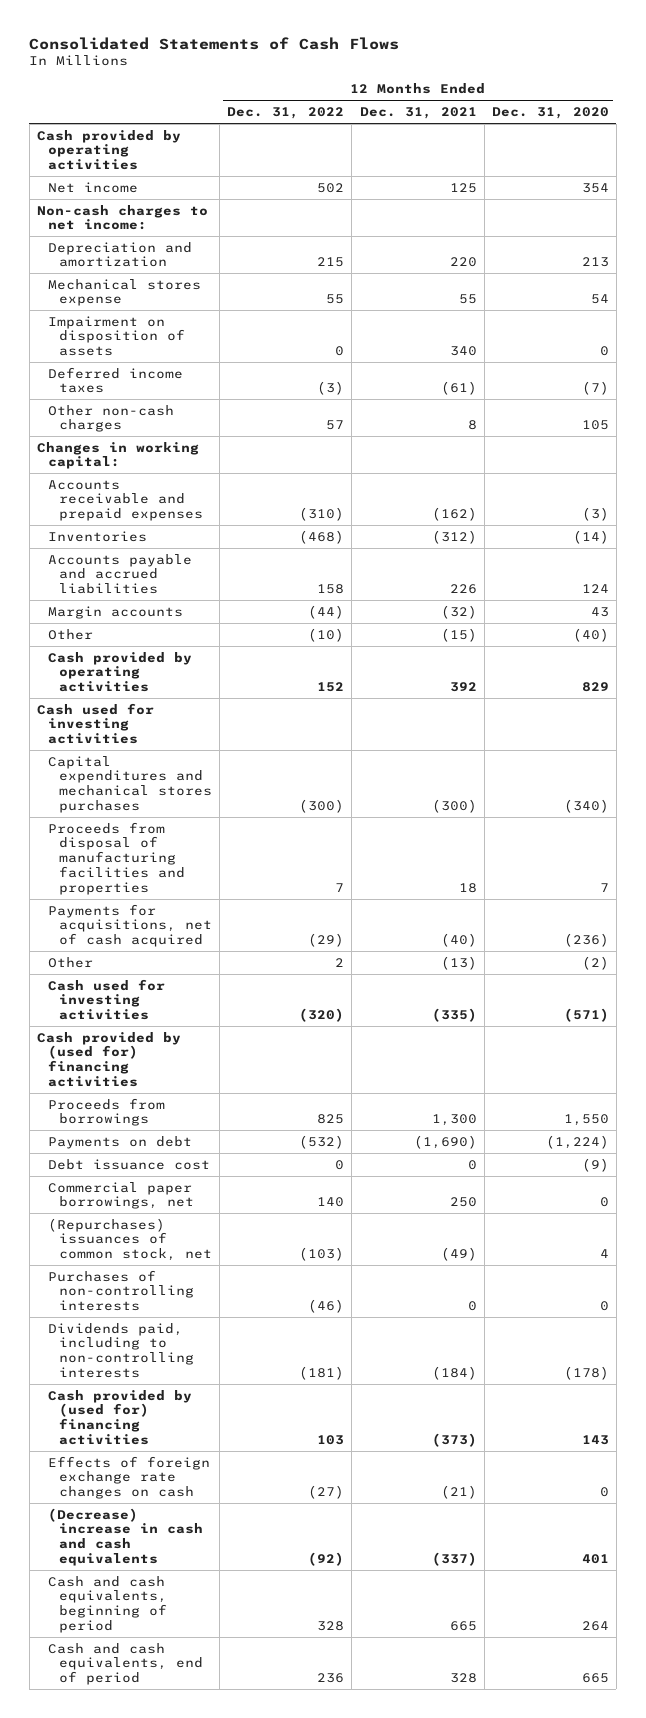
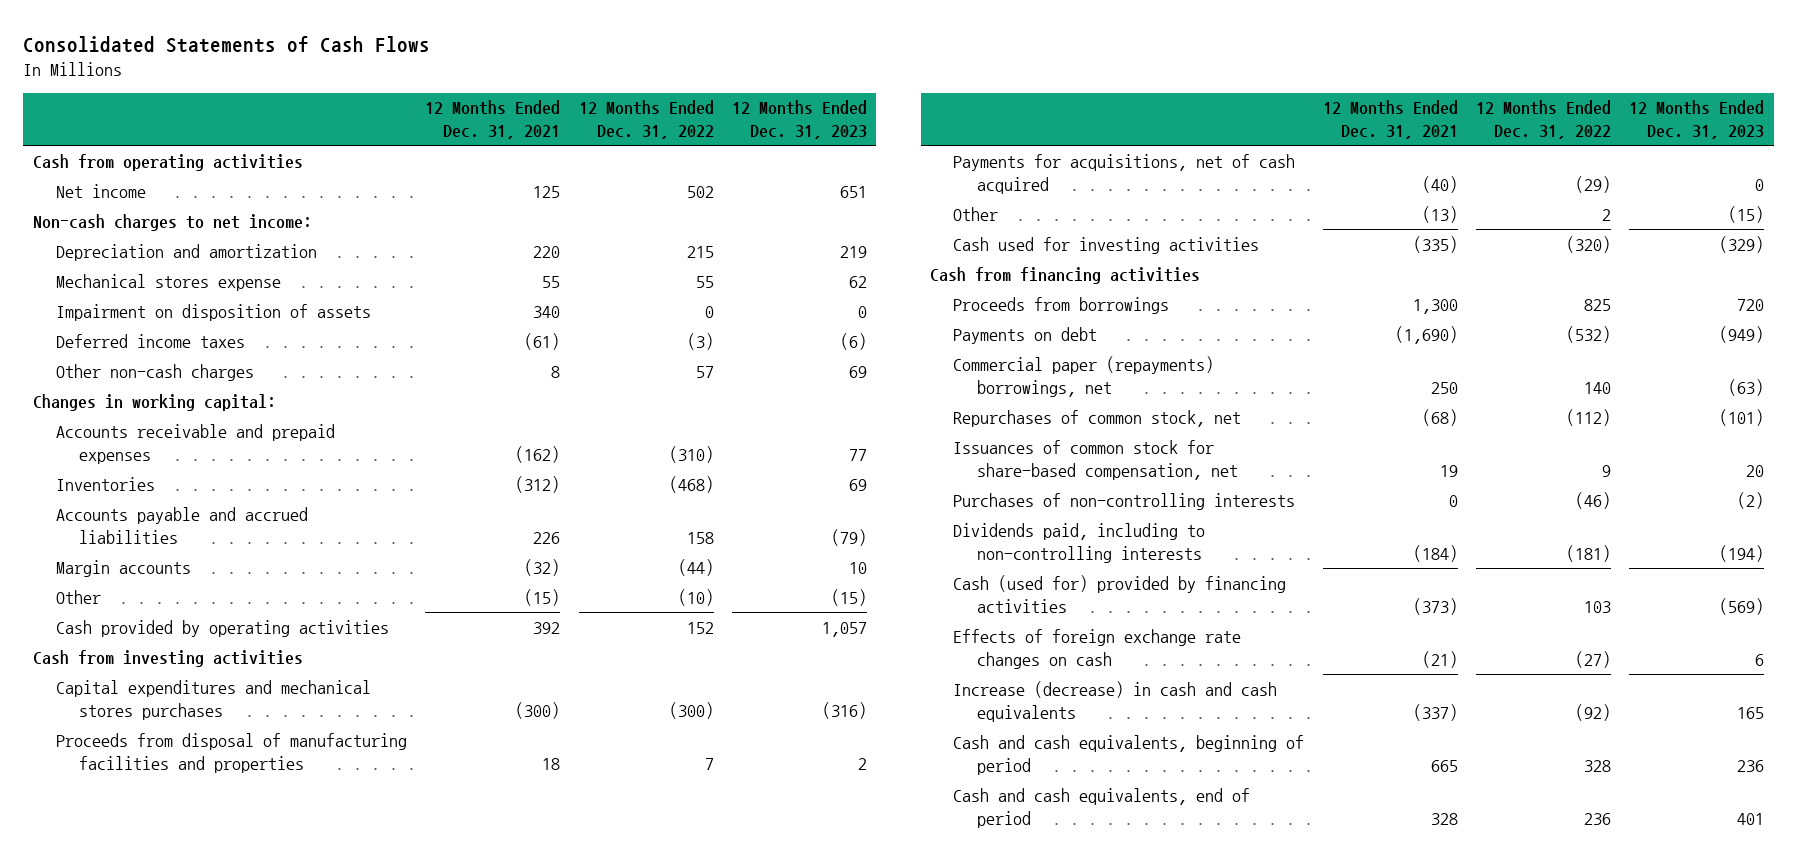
[491,107,609,120] Dec. 31, 2020 -> none
none -> [732,100,868,140] 12 Months Ended Dec. 31, 2023
[36,129,181,171] Cash provided by operating activities -> [32,153,303,171] Cash from operating activities
[36,702,154,745] Cash used for investing activities -> [32,649,303,667] Cash from investing activities
[36,1031,181,1087] Cash provided by (used for) financing activities -> [929,266,1200,284] Cash from financing activities
[47,1158,210,1170] Debt issuance cost -> none
[47,1181,195,1210] Commercial paper borrowings, net -> [953,355,1215,397] Commercial paper (repayments) borrowings, net
[47,1217,213,1262] (Repurchases) issuances of common stock, net -> [953,409,1242,427] Repurchases of common stock, net
[299,1247,345,1262] (103) -> [1565,408,1611,426] (112)
[440,1247,477,1262] (49) -> [1421,408,1458,426] (68)
none -> [953,439,1238,480] Issuances of common stock for share-based compensation, net
[47,1389,192,1445] Cash provided by (used for) financing activities -> [953,574,1287,613] Cash (used for) provided by financing activities
[47,1507,204,1566] (Decrease) increase in cash and cash equivalents -> [953,680,1278,722] Increase (decrease) in cash and cash equivalents

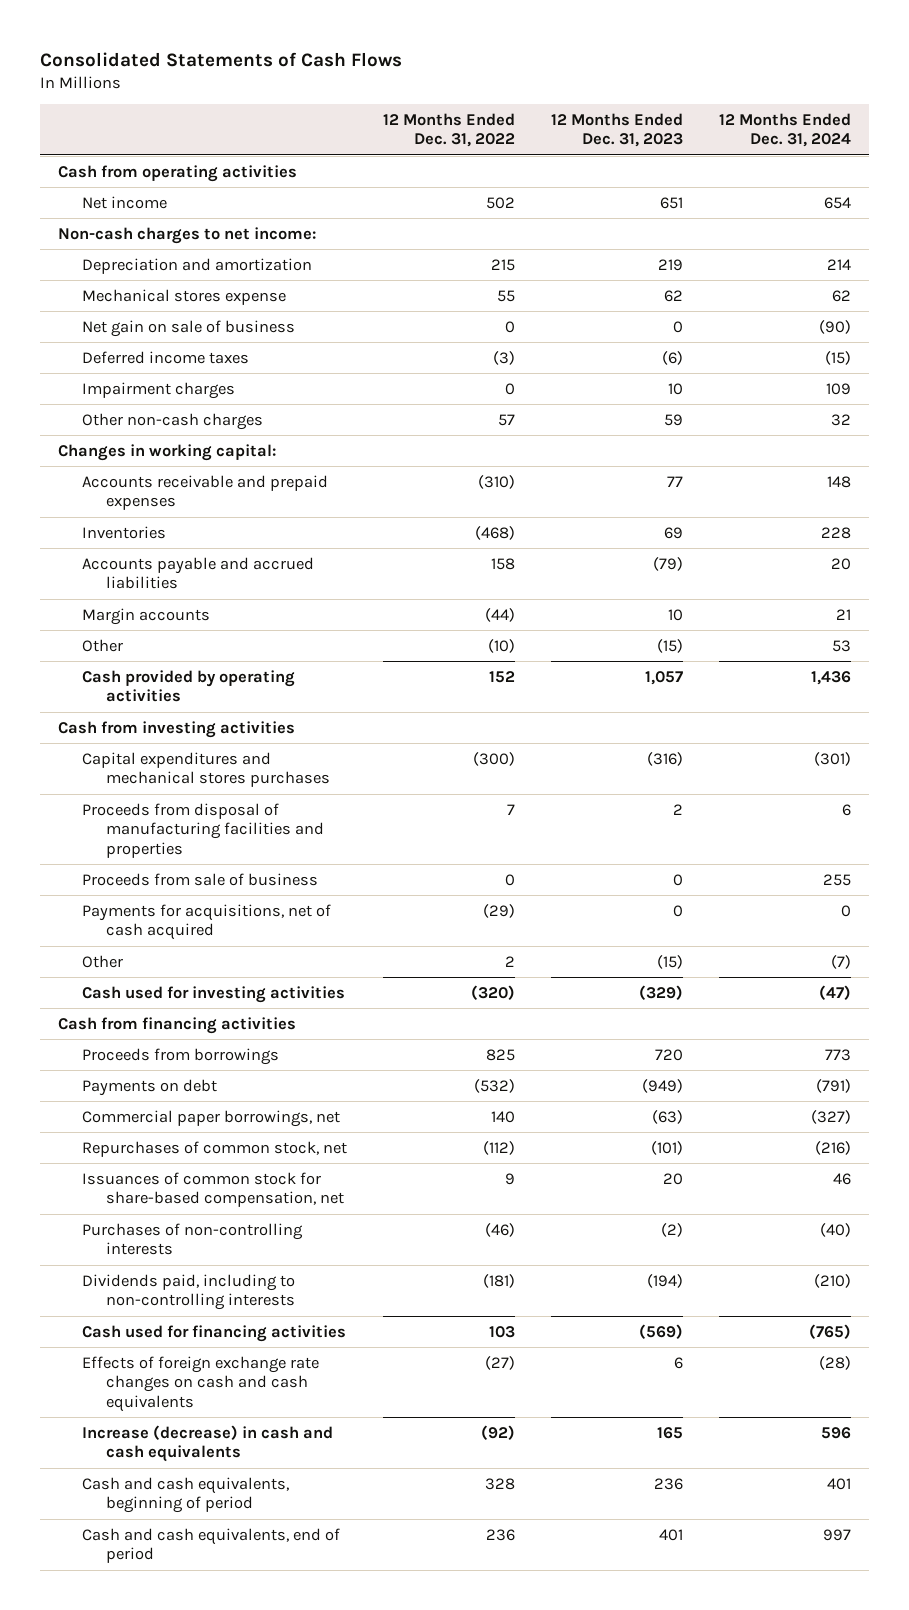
[425,100,561,140] 12 Months Ended Dec. 31, 2021 -> none
none -> [719,112,852,148] 12 Months Ended Dec. 31, 2024
[55,303,371,321] Impairment on disposition of assets -> none
none -> [81,319,295,337] Net gain on sale of business
none -> [81,381,235,399] Impairment charges
[849,365,868,378] 69 -> [664,413,684,426] 59
none -> [81,872,318,886] Proceeds from sale of business
[953,355,1215,397] Commercial paper (repayments) borrowings, net -> [81,1109,340,1127] Commercial paper borrowings, net
[953,574,1287,613] Cash (used for) provided by financing activities -> [81,1324,346,1342] Cash used for financing activities
[953,628,1242,669] Effects of foreign exchange rate changes on cash -> [81,1355,319,1412] Effects of foreign exchange rate changes on cash and cash equivalents

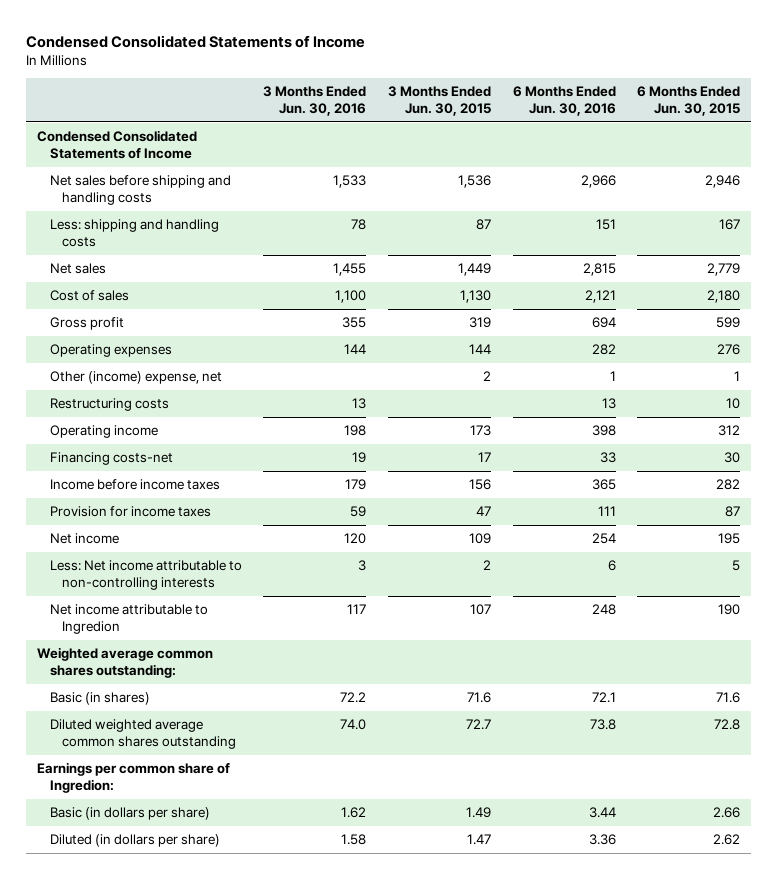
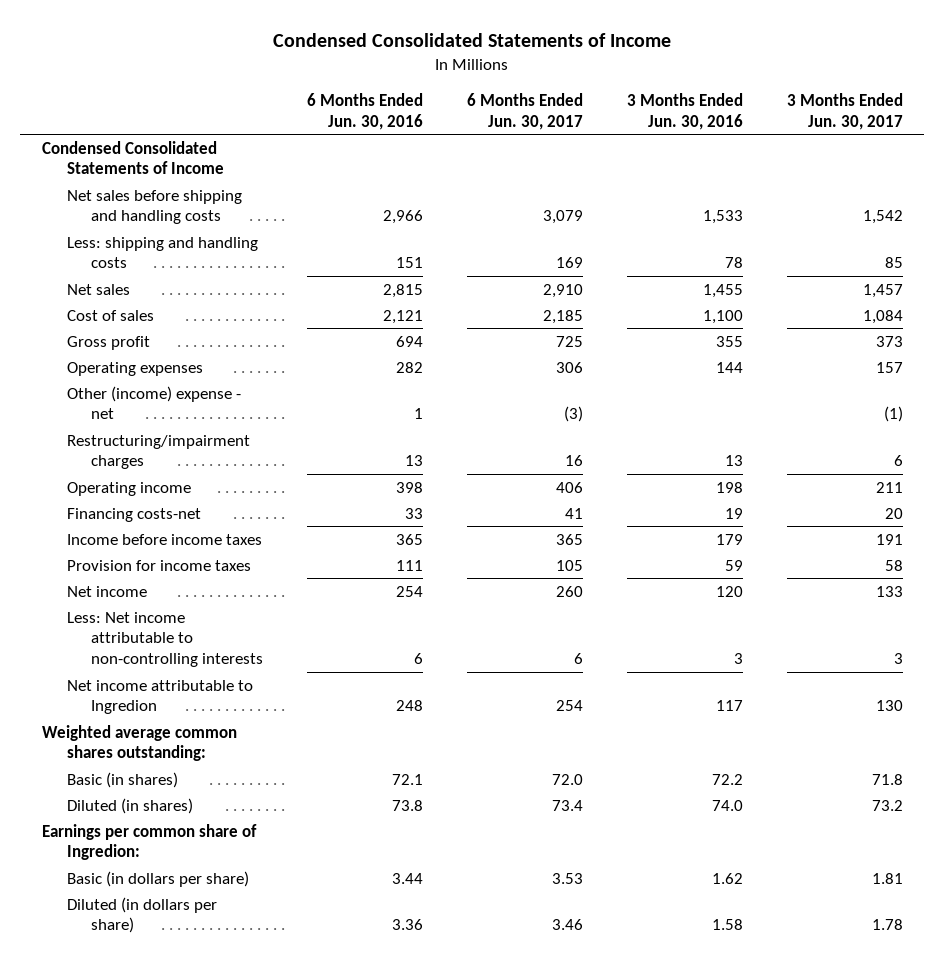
[387,86,491,116] 3 Months Ended Jun. 30, 2015 -> none
[637,86,741,116] 6 Months Ended Jun. 30, 2015 -> none
none -> [466,92,583,130] 6 Months Ended Jun. 30, 2017
none -> [786,92,903,130] 3 Months Ended Jun. 30, 2017
[49,371,222,385] Other (income) expense, net -> [66,385,241,420] Other (income) expense - net
[49,398,169,412] Restructuring costs -> [66,434,250,470] Restructuring/impairment charges
[49,719,237,749] Diluted weighted average common shares outstanding -> [66,797,193,814] Diluted (in shares)

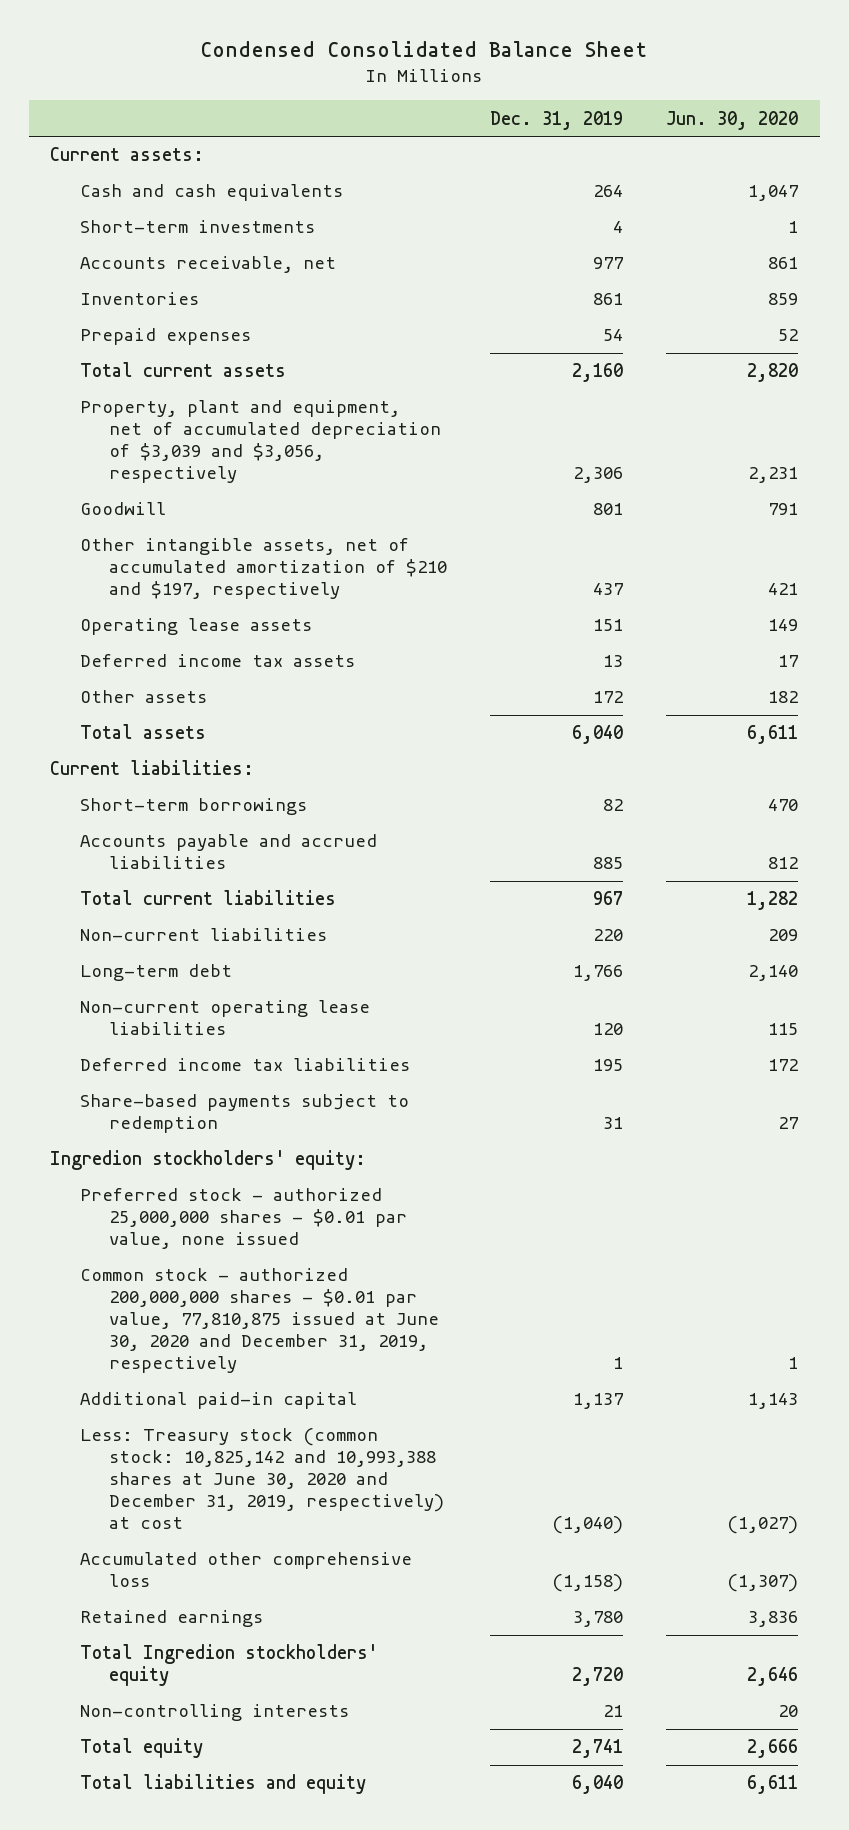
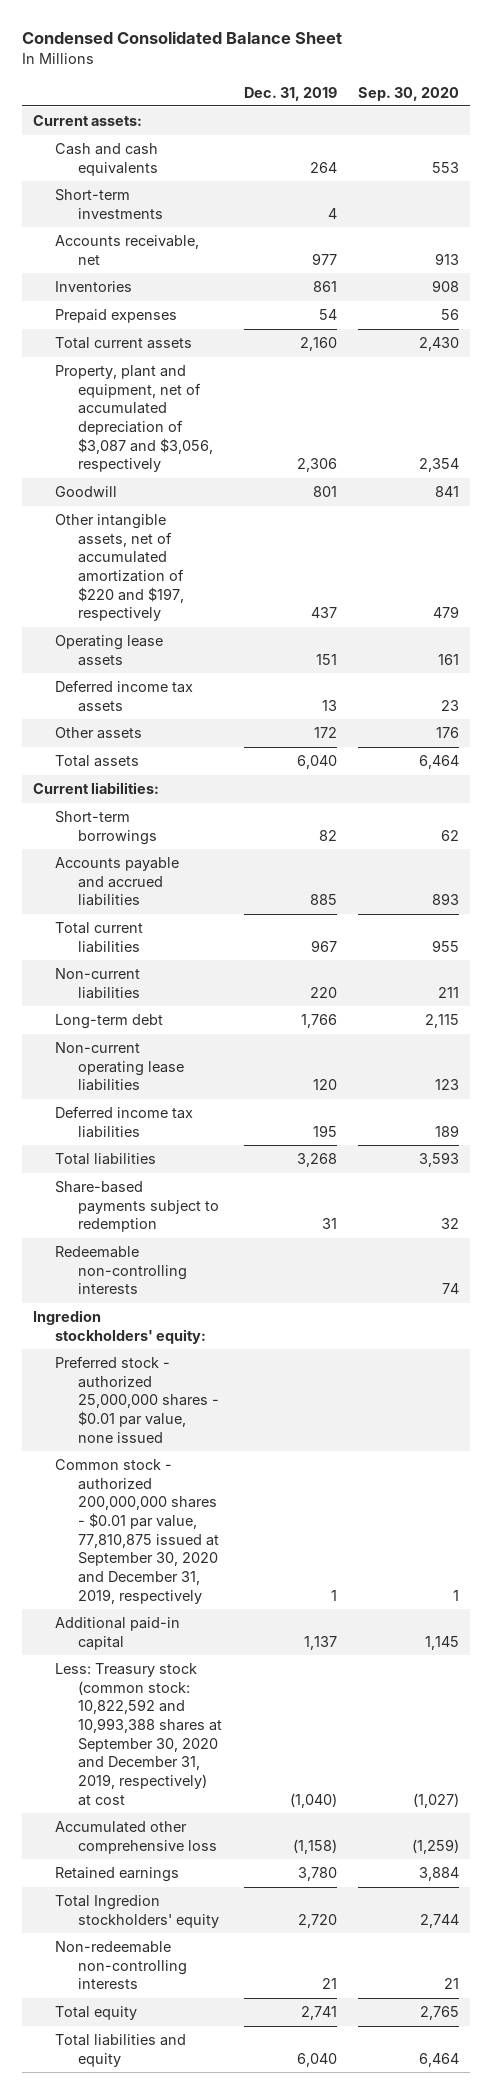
[666,110,799,130] Jun. 30, 2020 -> none
none -> [358,86,460,101] Sep. 30, 2020
[79,400,441,484] Property, plant and equipment, net of accumulated depreciation of $3,039 and $3,056, respectively -> [55,365,213,473] Property, plant and equipment, net of accumulated depreciation of $3,087 and $3,056, respectively
[79,538,447,600] Other intangible assets, net of accumulated amortization of $210 and $197, respectively -> [55,514,184,622] Other intangible assets, net of accumulated amortization of $220 and $197, respectively
none -> [55,1153,157,1166] Total liabilities
none -> [55,1246,187,1295] Redeemable non-controlling interests
[79,1268,439,1374] Common stock - authorized 200,000,000 shares - $0.01 par value, 77,810,875 issued at June 30, 2020 and December 31, 2019, respectively -> [55,1459,219,1604] Common stock - authorized 200,000,000 shares - $0.01 par value, 77,810,875 issued at September 30, 2020 and December 31, 2019, respectively
[79,1428,444,1530] Less: Treasury stock (common stock: 10,825,142 and 10,993,388 shares at June 30, 2020 and December 31, 2019, respectively) at cost -> [55,1663,222,1806] Less: Treasury stock (common stock: 10,822,592 and 10,993,388 shares at September 30, 2020 and December 31, 2019, respectively) at cost
[79,1704,349,1722] Non-controlling interests -> [55,1941,187,1990] Non-redeemable non-controlling interests

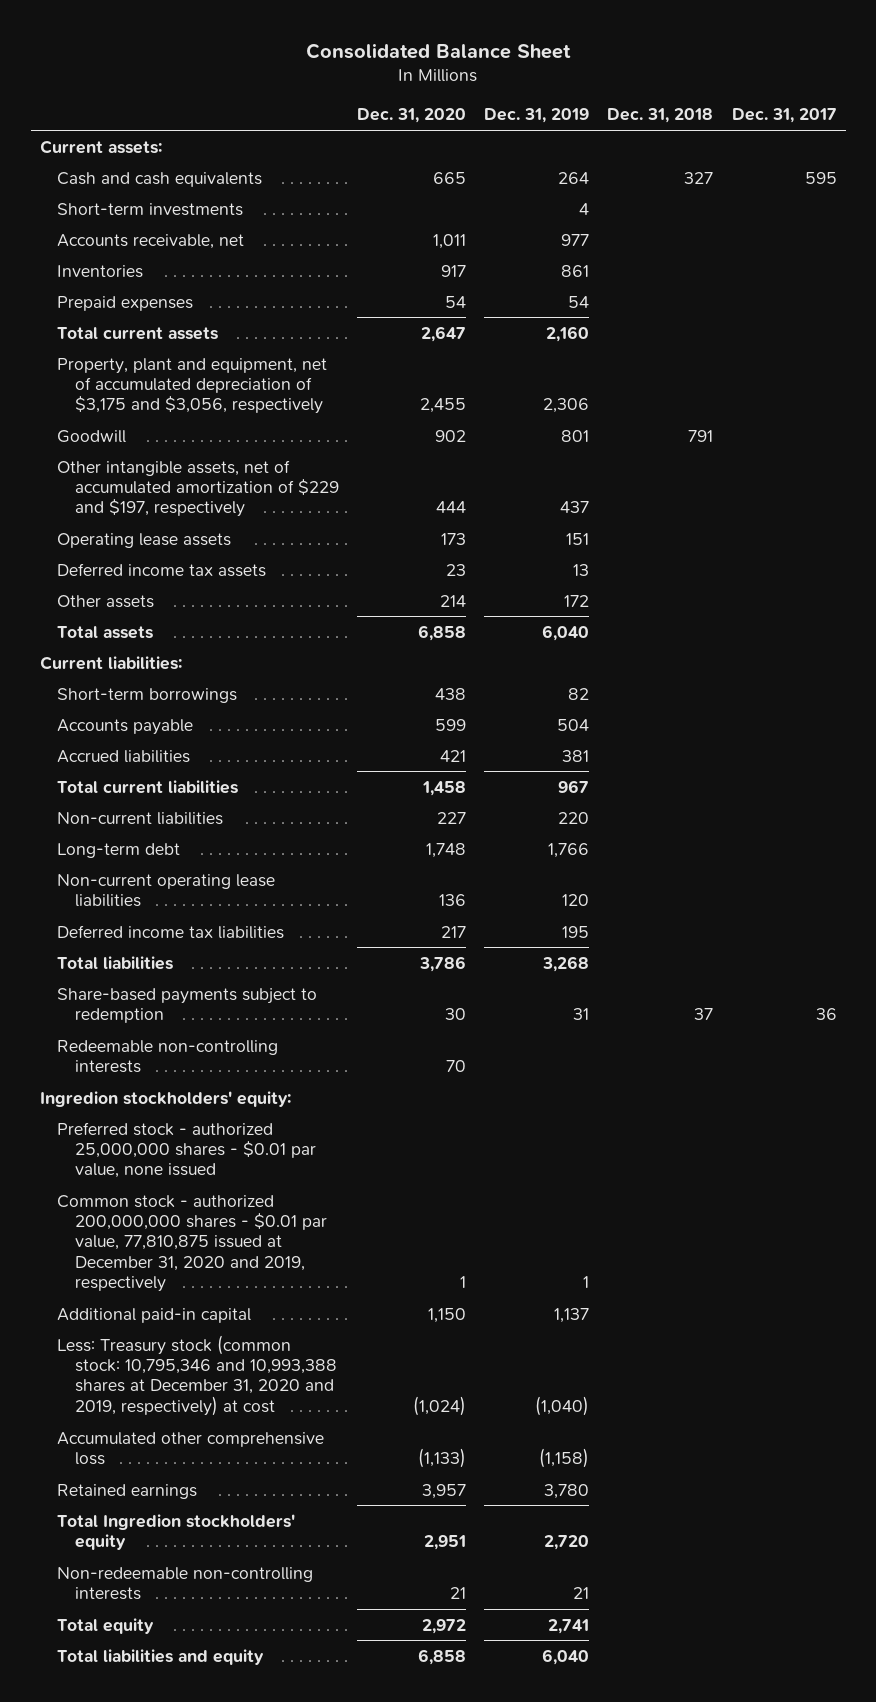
[21,31,342,45] Condensed Consolidated Balance Sheet -> [306,42,572,59] Consolidated Balance Sheet
[358,86,460,101] Sep. 30, 2020 -> none
none -> [357,108,467,124] Dec. 31, 2020
none -> [607,108,714,124] Dec. 31, 2018
none -> [731,108,837,124] Dec. 31, 2017
[55,365,213,473] Property, plant and equipment, net of accumulated depreciation of $3,087 and $3,056, respectively -> [57,357,328,415] Property, plant and equipment, net of accumulated depreciation of $3,175 and $3,056, respectively
[55,514,184,622] Other intangible assets, net of accumulated amortization of $220 and $197, respectively -> [57,459,339,518] Other intangible assets, net of accumulated amortization of $229 and $197, respectively
[55,857,180,907] Accounts payable and accrued liabilities -> none
none -> [57,718,194,735] Accounts payable
none -> [57,749,191,763] Accrued liabilities
[55,1459,219,1604] Common stock - authorized 200,000,000 shares - $0.01 par value, 77,810,875 issued at September 30, 2020 and December 31, 2019, respectively -> [57,1194,327,1293] Common stock - authorized 200,000,000 shares - $0.01 par value, 77,810,875 issued at December 31, 2020 and 2019, respectively
[55,1663,222,1806] Less: Treasury stock (common stock: 10,822,592 and 10,993,388 shares at September 30, 2020 and December 31, 2019, respectively) at cost -> [57,1334,337,1416] Less: Treasury stock (common stock: 10,795,346 and 10,993,388 shares at December 31, 2020 and 2019, respectively) at cost

